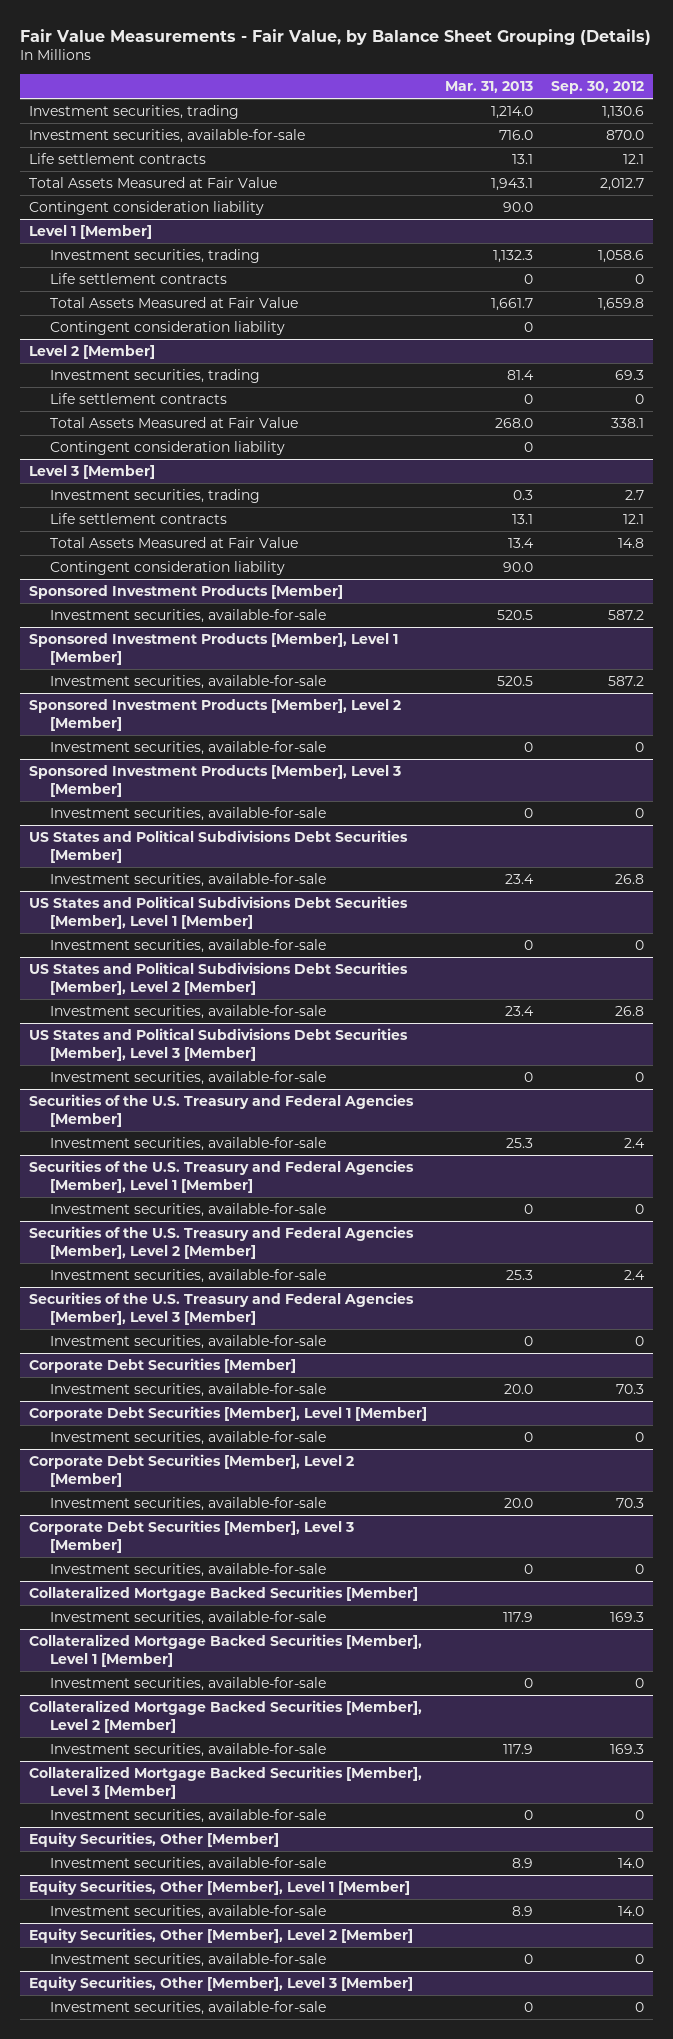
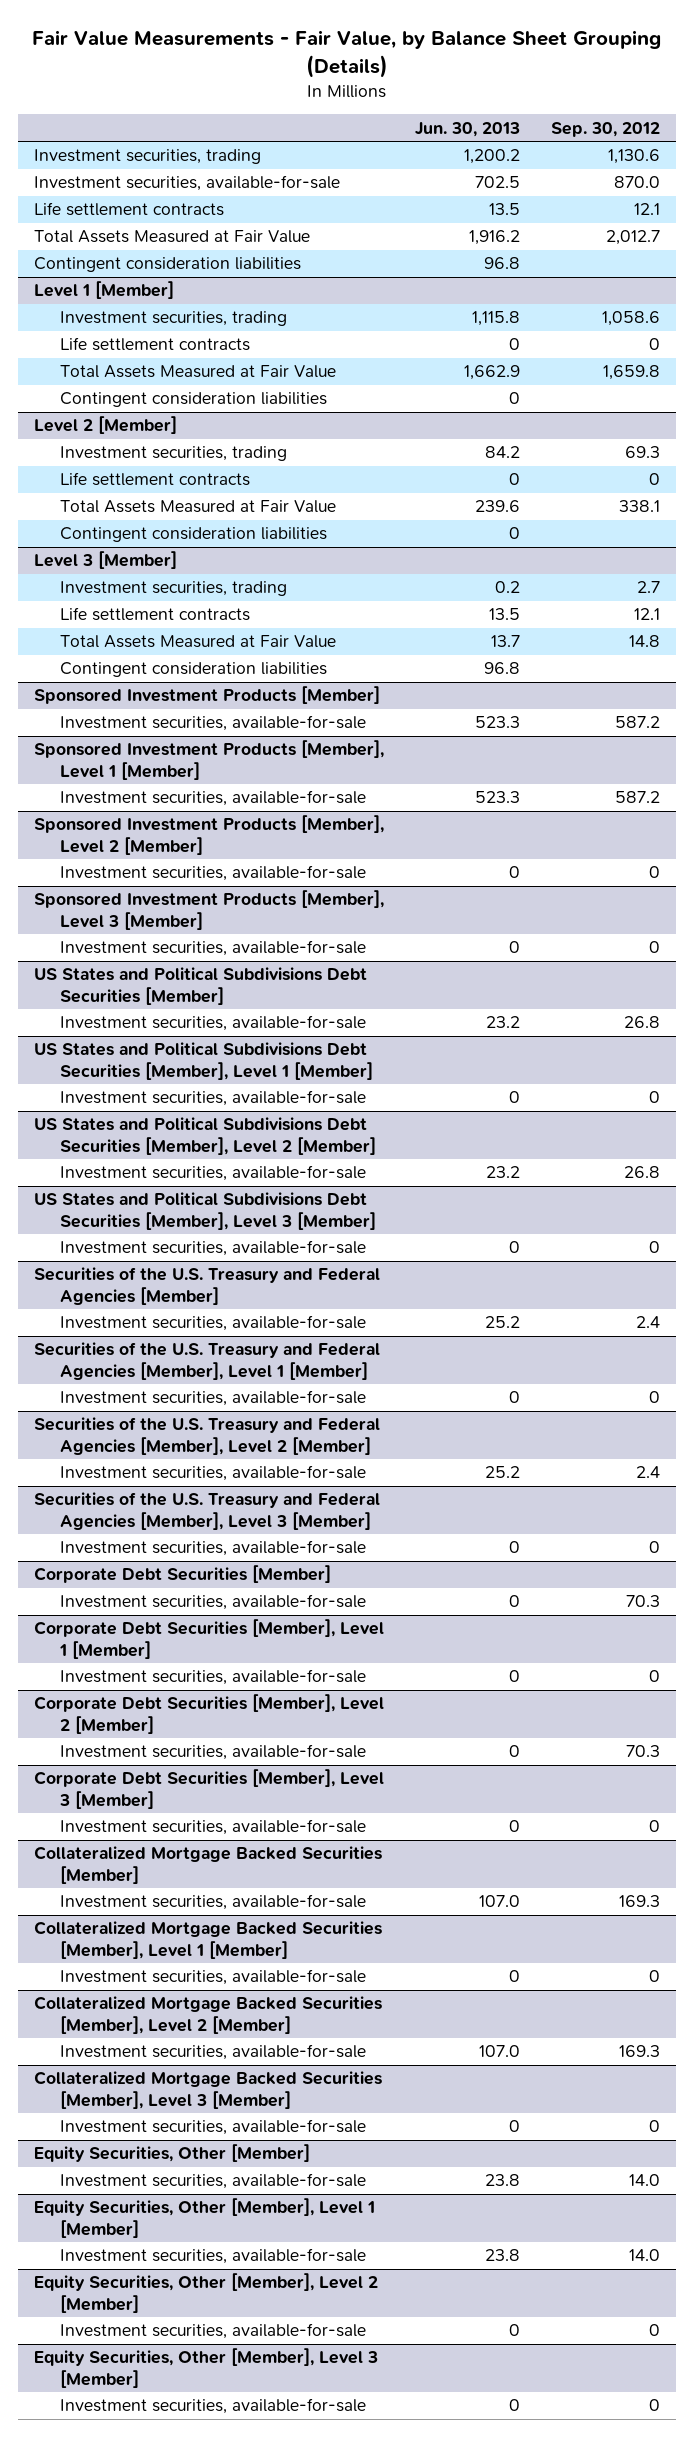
[445,81,534,94] Mar. 31, 2013 -> none
none -> [414,121,520,137] Jun. 30, 2013
[29,200,265,215] Contingent consideration liability -> [33,257,301,273] Contingent consideration liabilities
[50,320,286,335] Contingent consideration liability -> [60,392,328,408] Contingent consideration liabilities
[50,440,286,455] Contingent consideration liability -> [60,527,328,543] Contingent consideration liabilities
[50,560,286,575] Contingent consideration liability -> [60,662,328,678] Contingent consideration liabilities

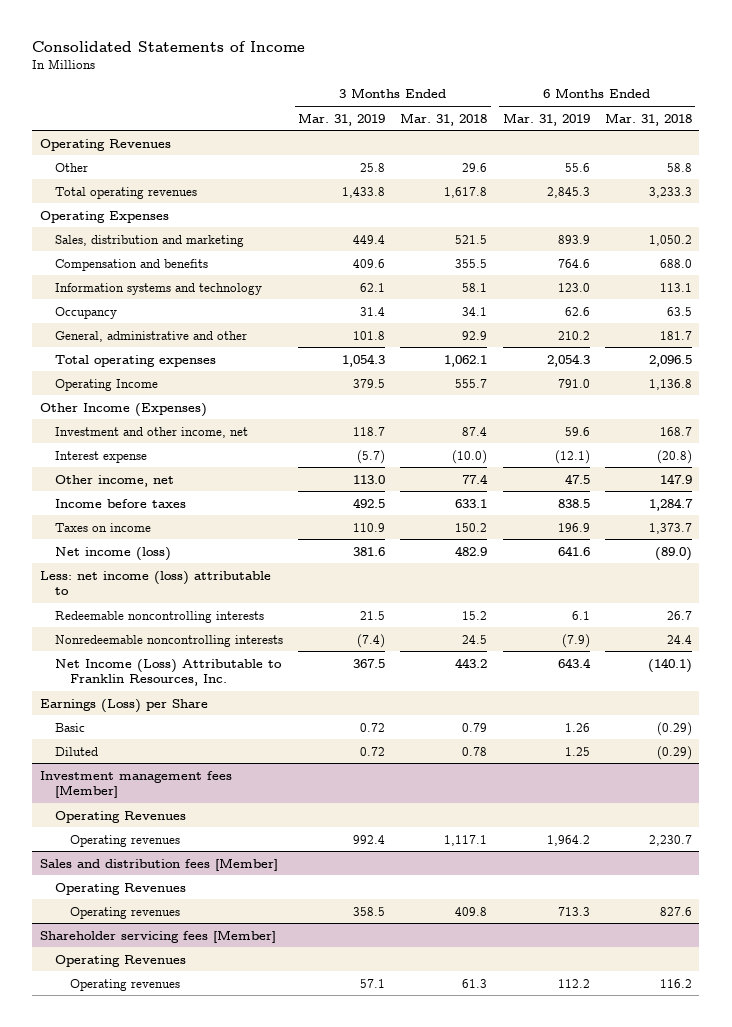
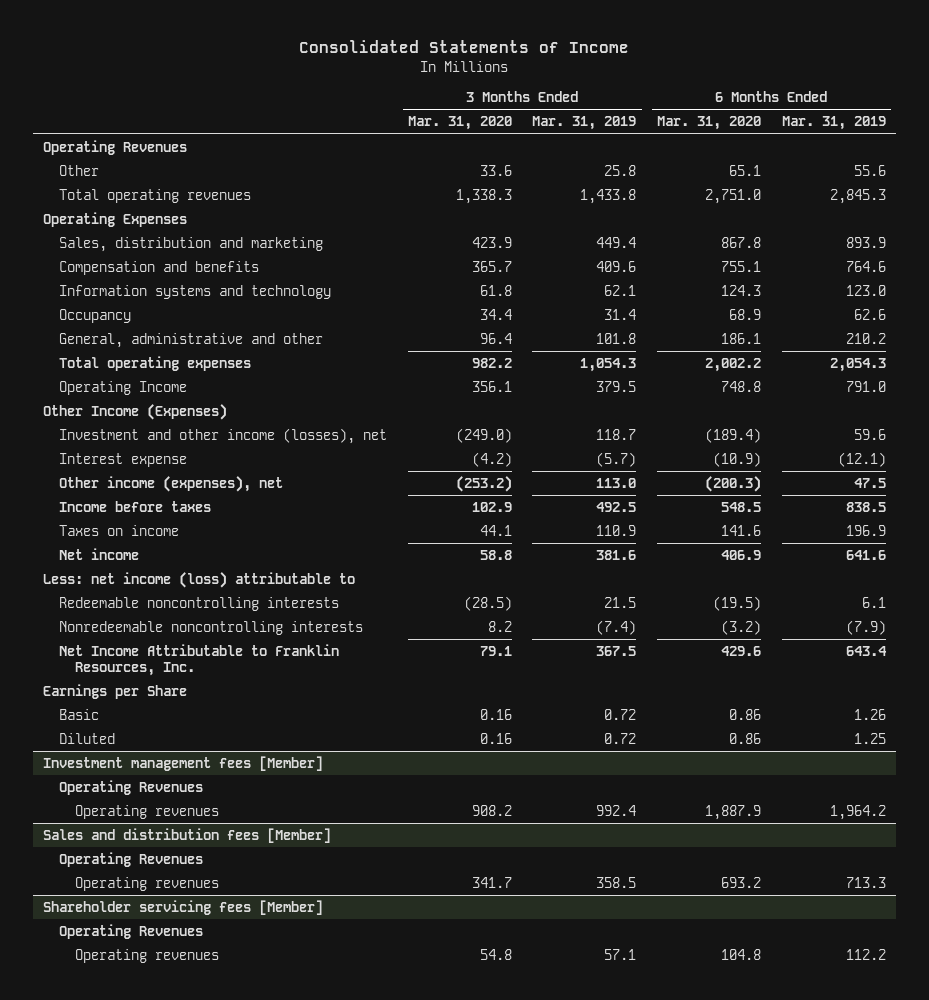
[400,112,488,126] Mar. 31, 2018 -> none
[604,112,692,126] Mar. 31, 2018 -> none
none -> [407,116,512,131] Mar. 31, 2020
none -> [657,116,762,131] Mar. 31, 2020
[55,426,249,438] Investment and other income, net -> [58,427,387,444] Investment and other income (losses), net
[55,474,175,487] Other income, net -> [58,475,283,492] Other income (expenses), net
[55,546,172,561] Net income (loss) -> [58,547,139,560] Net income
[55,658,283,686] Net Income (Loss) Attributable to Franklin Resources, Inc. -> [58,643,339,676] Net Income Attributable to Franklin Resources, Inc.
[40,698,209,713] Earnings (Loss) per Share -> [42,683,187,699] Earnings per Share

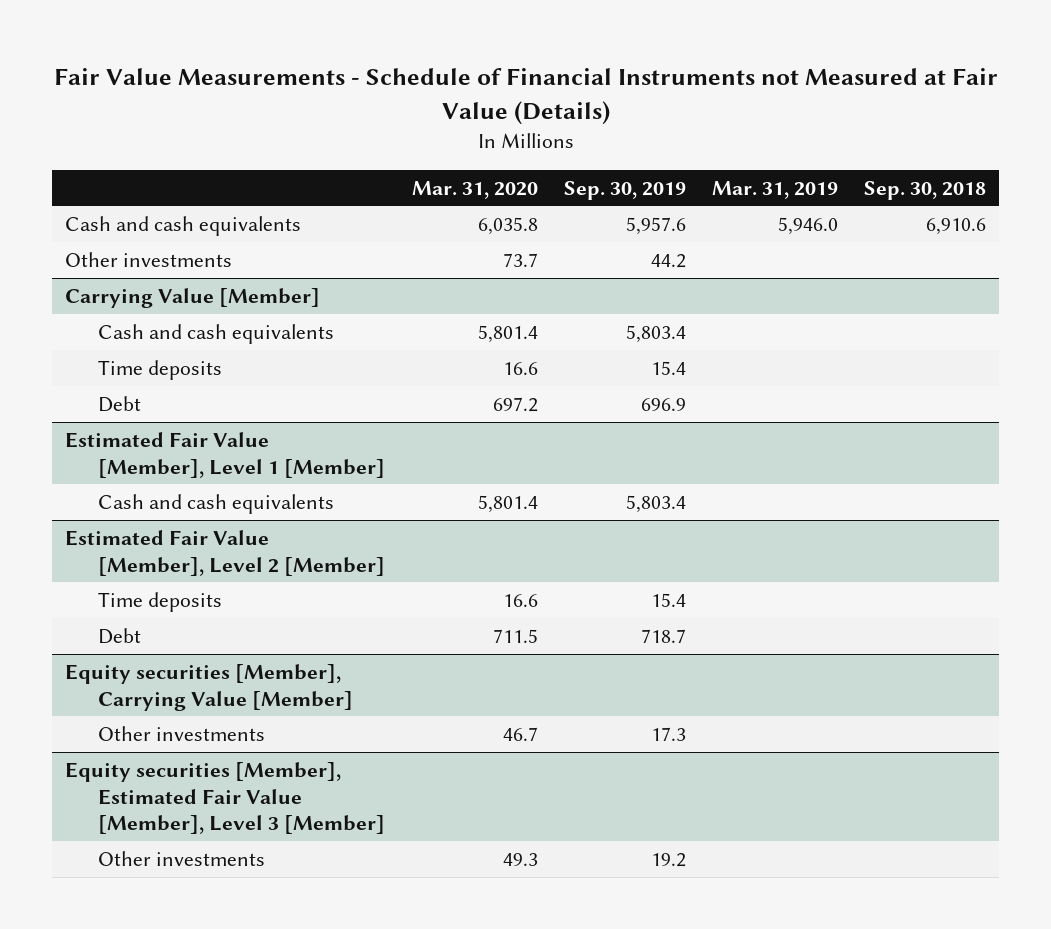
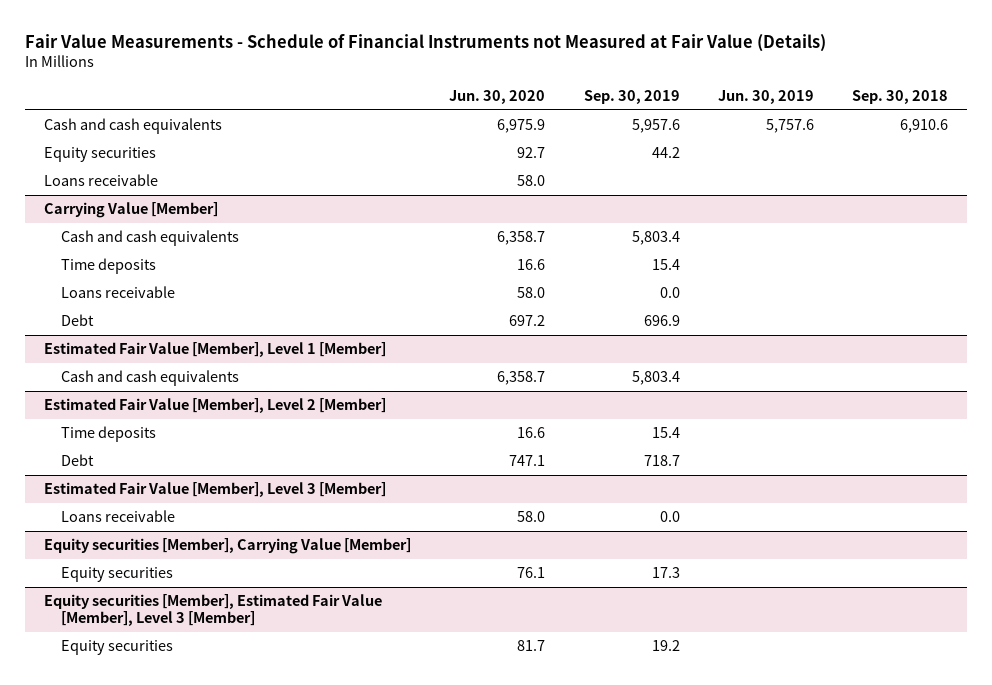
[411,180,538,199] Mar. 31, 2020 -> none
[711,180,838,199] Mar. 31, 2019 -> none
none -> [449,89,546,104] Jun. 30, 2020
none -> [717,89,814,104] Jun. 30, 2019
[65,251,233,267] Other investments -> [44,147,157,163] Equity securities
none -> [44,174,159,187] Loans receivable
none -> [61,286,176,299] Loans receivable
none -> [44,482,387,498] Estimated Fair Value [Member], Level 3 [Member]
none -> [61,510,176,523] Loans receivable
[98,725,266,741] Other investments -> [61,567,174,583] Equity securities
[98,850,266,866] Other investments -> [61,640,174,656] Equity securities

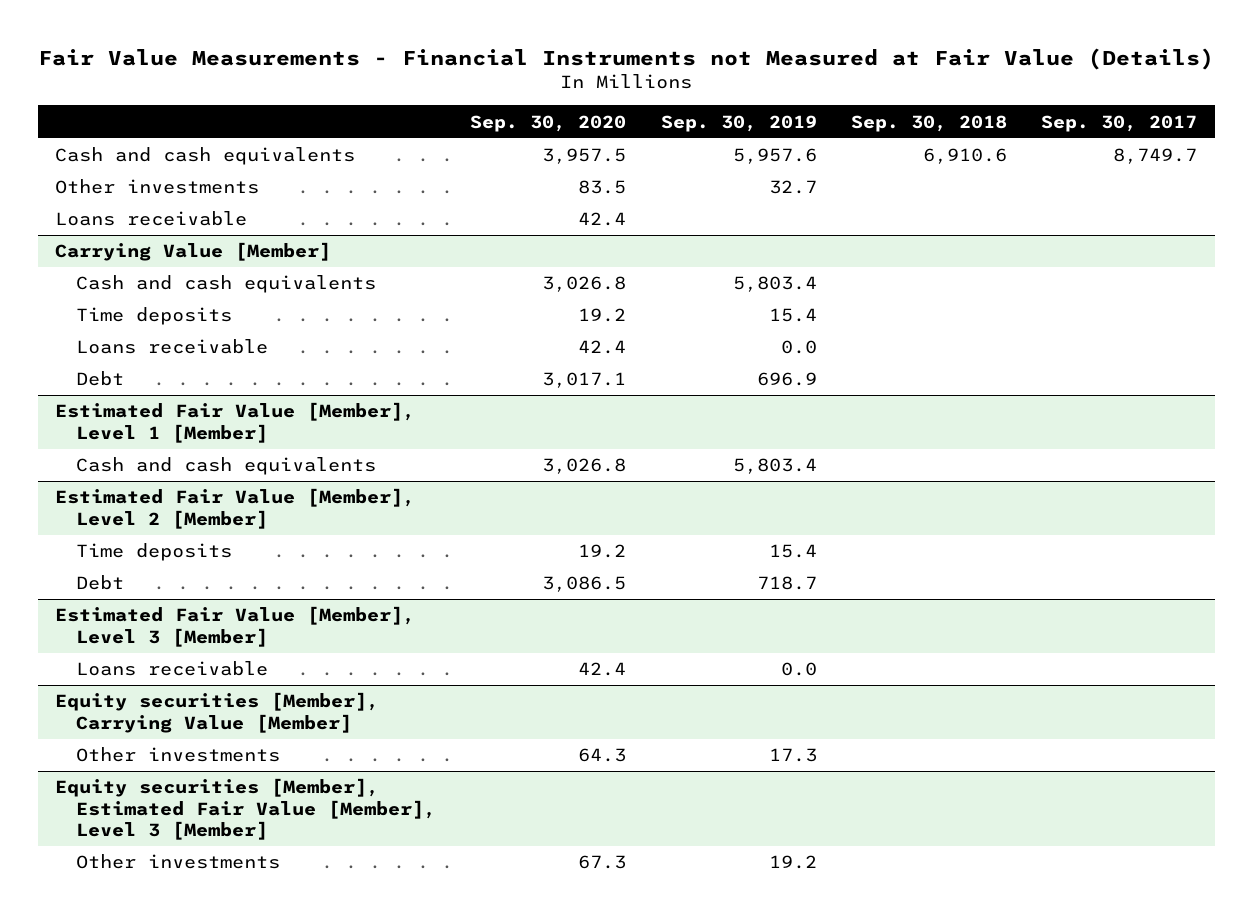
[25,33,827,52] Fair Value Measurements - Schedule of Financial Instruments not Measured at Fair Value (Details) -> [38,47,1215,70] Fair Value Measurements - Financial Instruments not Measured at Fair Value (Details)
[449,89,546,104] Jun. 30, 2020 -> none
[717,89,814,104] Jun. 30, 2019 -> none
none -> [470,114,627,132] Sep. 30, 2020
none -> [1041,114,1198,132] Sep. 30, 2017
[44,147,157,163] Equity securities -> none
none -> [55,179,260,195] Other investments
[61,567,174,583] Equity securities -> [75,747,280,763] Other investments
[61,640,174,656] Equity securities -> [75,854,280,870] Other investments

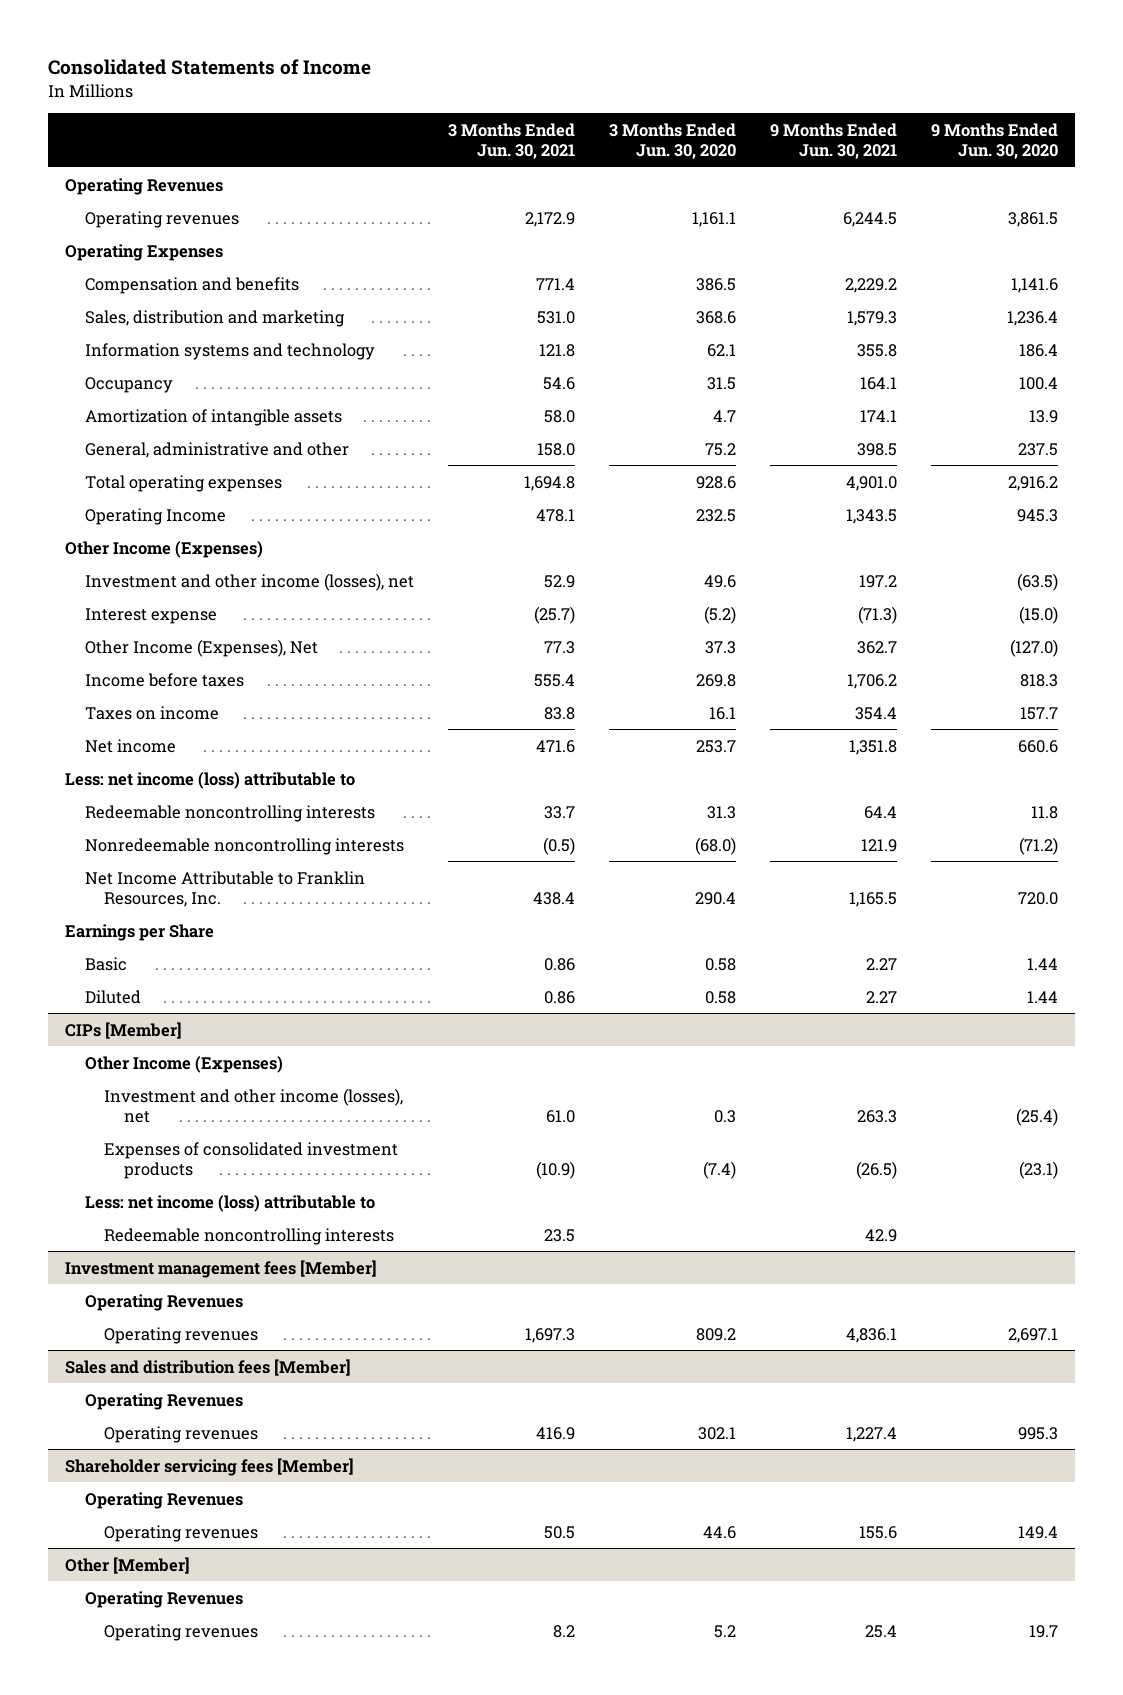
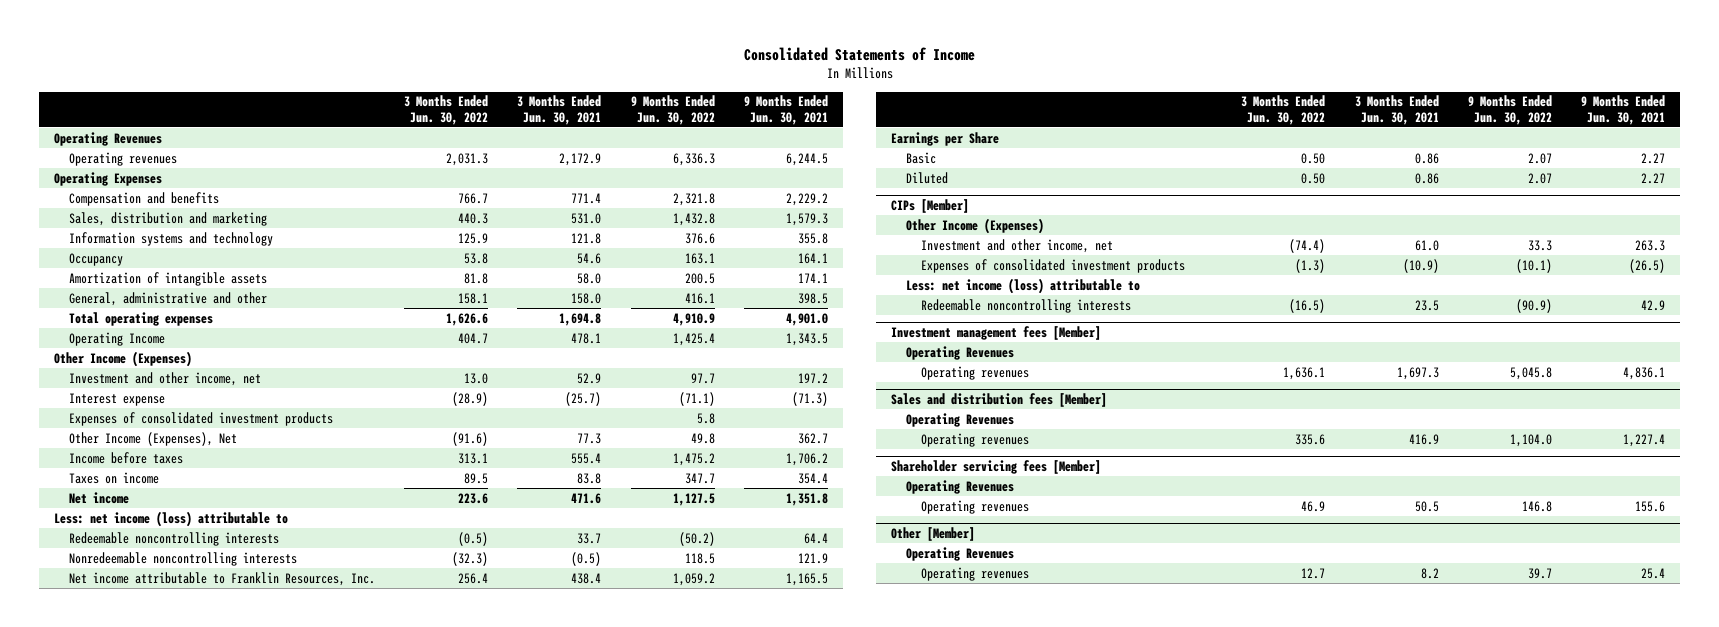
[608,123,736,160] 3 Months Ended Jun. 30, 2020 -> none
[931,123,1059,160] 9 Months Ended Jun. 30, 2020 -> none
none -> [404,95,489,125] 3 Months Ended Jun. 30, 2022
none -> [630,95,715,125] 9 Months Ended Jun. 30, 2022
[84,572,414,591] Investment and other income (losses), net -> [68,371,261,386] Investment and other income, net
none -> [68,411,333,426] Expenses of consolidated investment products
[84,870,365,907] Net Income Attributable to Franklin Resources, Inc. -> [68,571,375,586] Net income attributable to Franklin Resources, Inc.
[104,1087,404,1123] Investment and other income (losses), net -> [920,238,1113,253] Investment and other income, net

